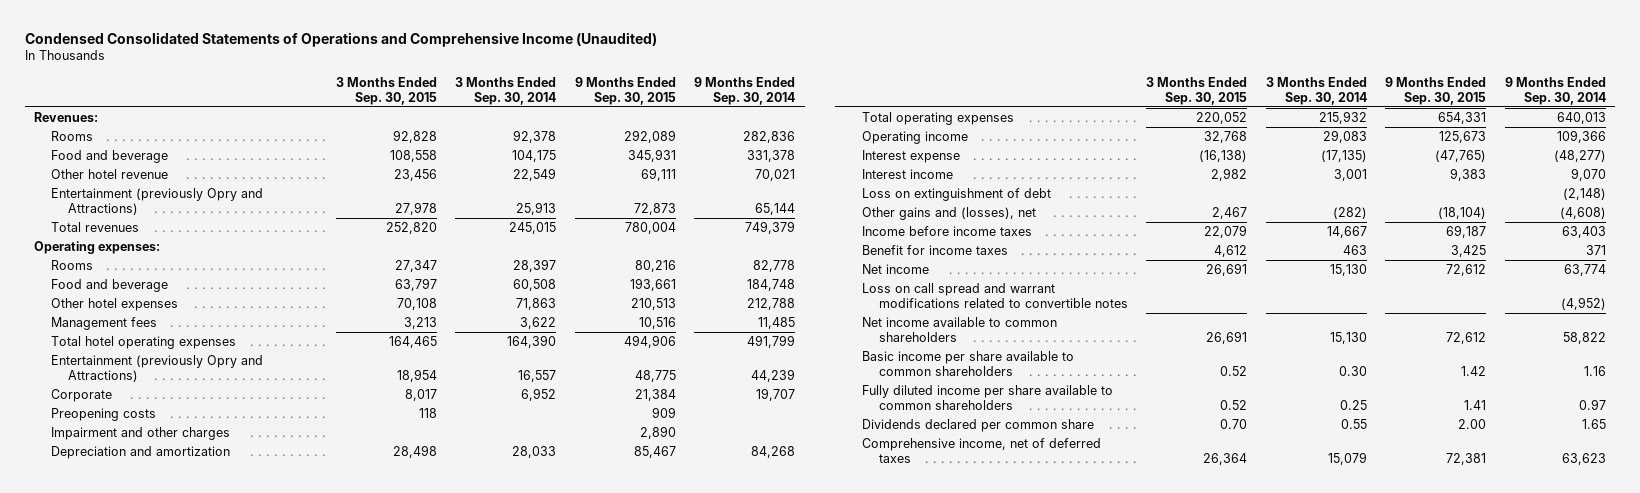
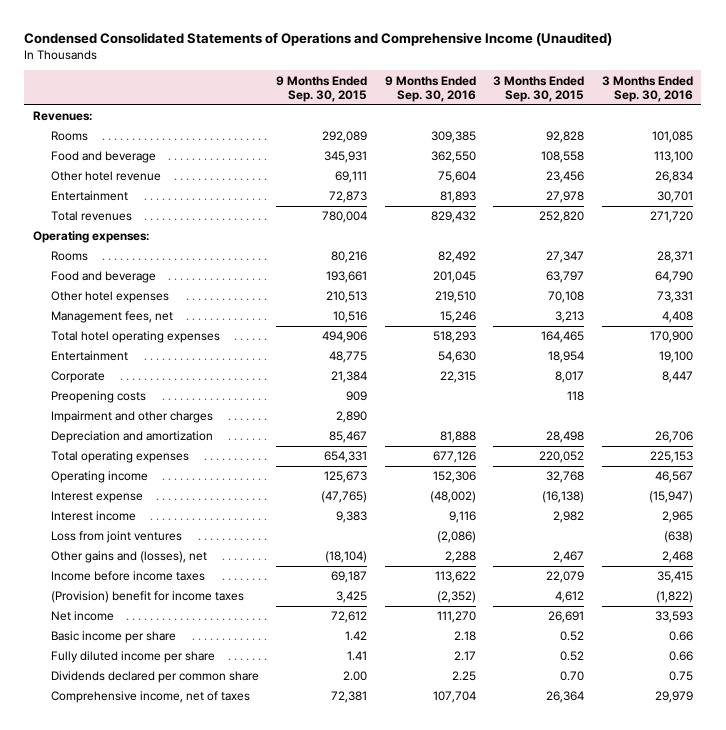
[455,76,557,105] 3 Months Ended Sep. 30, 2014 -> none
[694,76,796,105] 9 Months Ended Sep. 30, 2014 -> none
none -> [384,75,476,102] 9 Months Ended Sep. 30, 2016
none -> [601,75,693,102] 3 Months Ended Sep. 30, 2016
[51,187,264,216] Entertainment (previously Opry and Attractions) -> [50,191,128,202] Entertainment
[51,316,158,330] Management fees -> [50,311,173,324] Management fees, net
[51,354,264,383] Entertainment (previously Opry and Attractions) -> [50,351,128,362] Entertainment
[861,187,1051,201] Loss on extinguishment of debt -> none
none -> [50,531,182,544] Loss from joint ventures
[861,244,1008,255] Benefit for income taxes -> [50,591,244,604] (Provision) benefit for income taxes
[861,282,1128,309] Loss on call spread and warrant modifications related to convertible notes -> none
[861,316,1057,343] Net income available to common shareholders -> none
[861,350,1074,377] Basic income per share available to common shareholders -> [50,631,176,644] Basic income per share
[861,384,1113,411] Fully diluted income per share available to common shareholders -> [50,651,215,664] Fully diluted income per share
[861,437,1101,464] Comprehensive income, net of deferred taxes -> [50,691,250,704] Comprehensive income, net of taxes

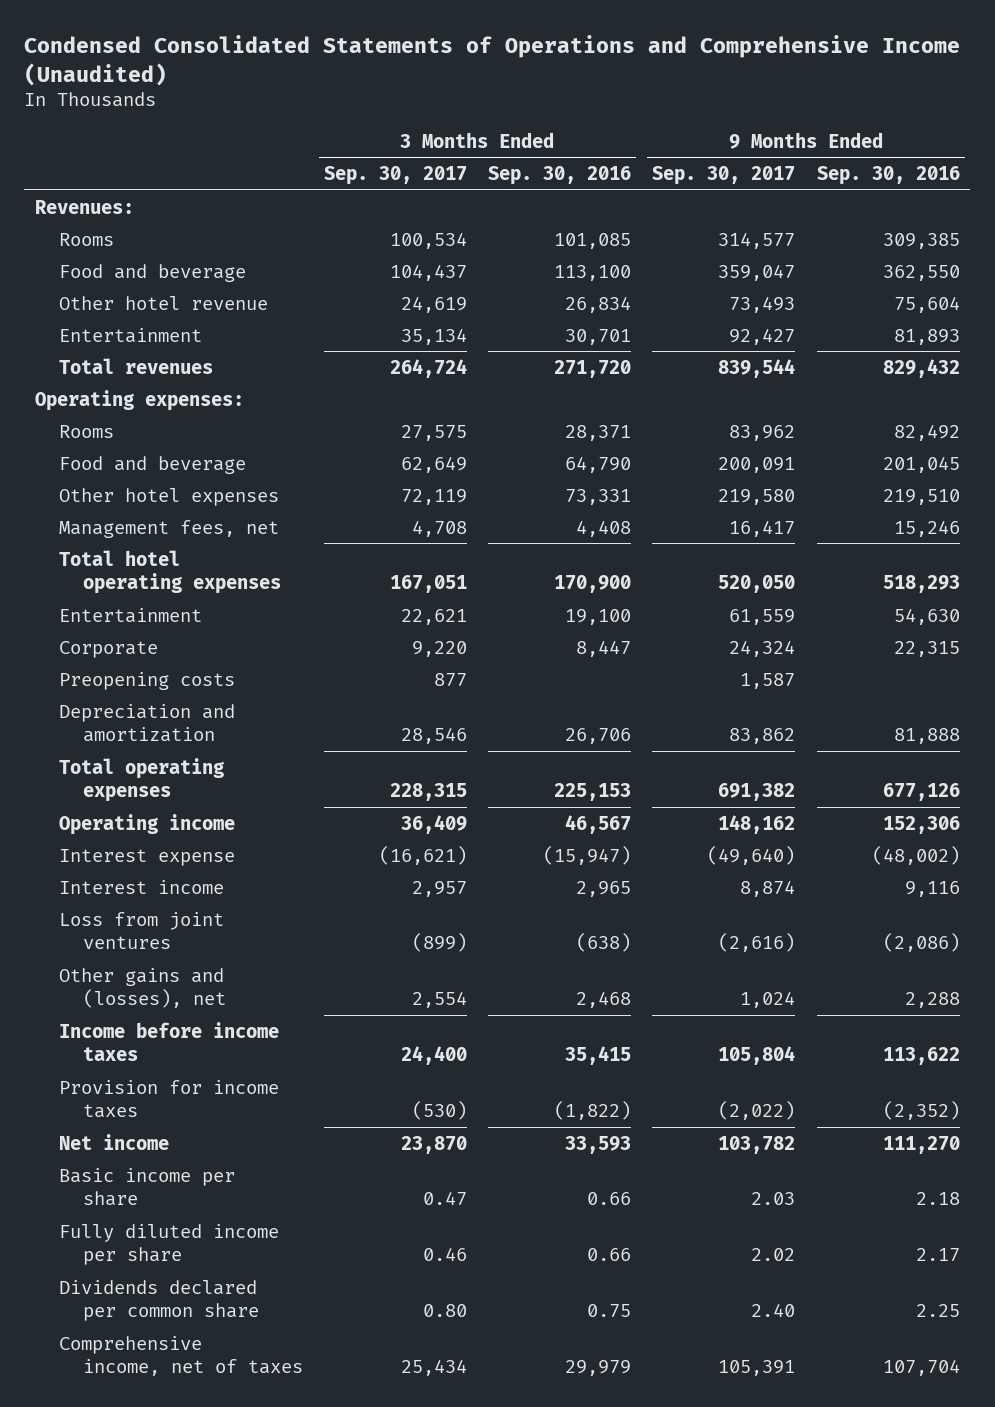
[276,75,368,102] 9 Months Ended Sep. 30, 2015 -> none
[493,75,585,102] 3 Months Ended Sep. 30, 2015 -> none
none -> [323,166,467,186] Sep. 30, 2017
none -> [652,166,796,186] Sep. 30, 2017
[50,411,213,424] Impairment and other charges -> none
[50,591,244,604] (Provision) benefit for income taxes -> [58,1079,279,1119] Provision for income taxes

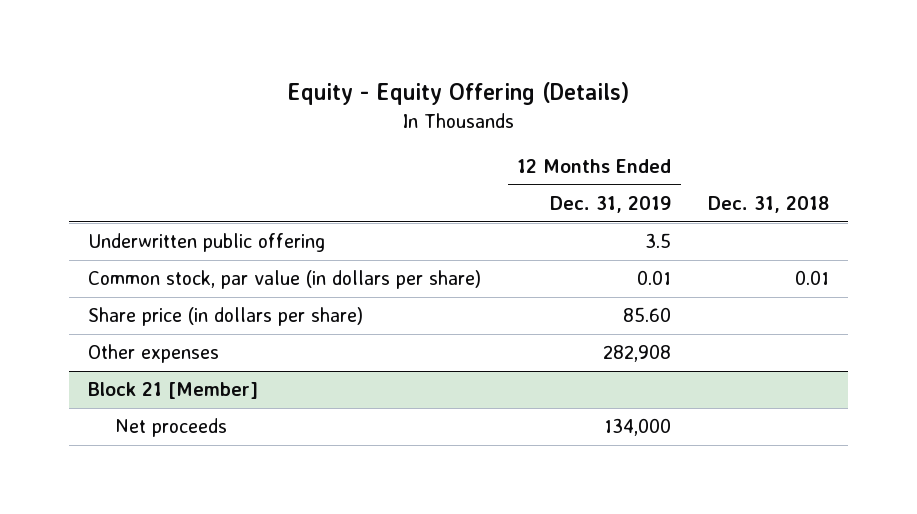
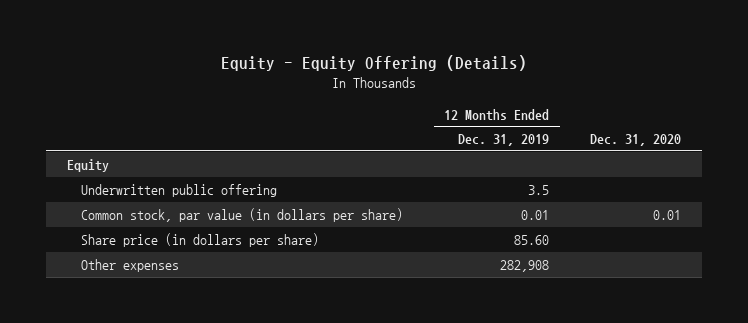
[708,196,830,214] Dec. 31, 2018 -> none
none -> [590,134,682,147] Dec. 31, 2020
none -> [66,158,109,172] Equity
[87,382,258,400] Block 21 [Member] -> none
[115,418,228,438] Net proceeds -> none

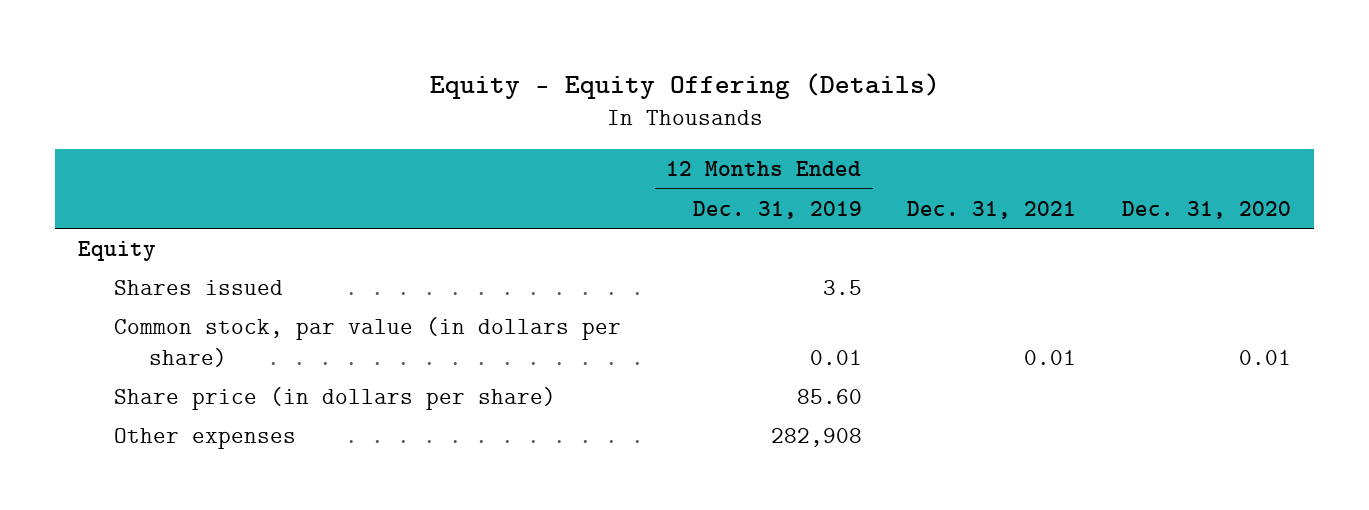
none -> [907,200,1077,219] Dec. 31, 2021
[81,183,278,197] Underwritten public offering -> [113,280,283,296] Shares issued

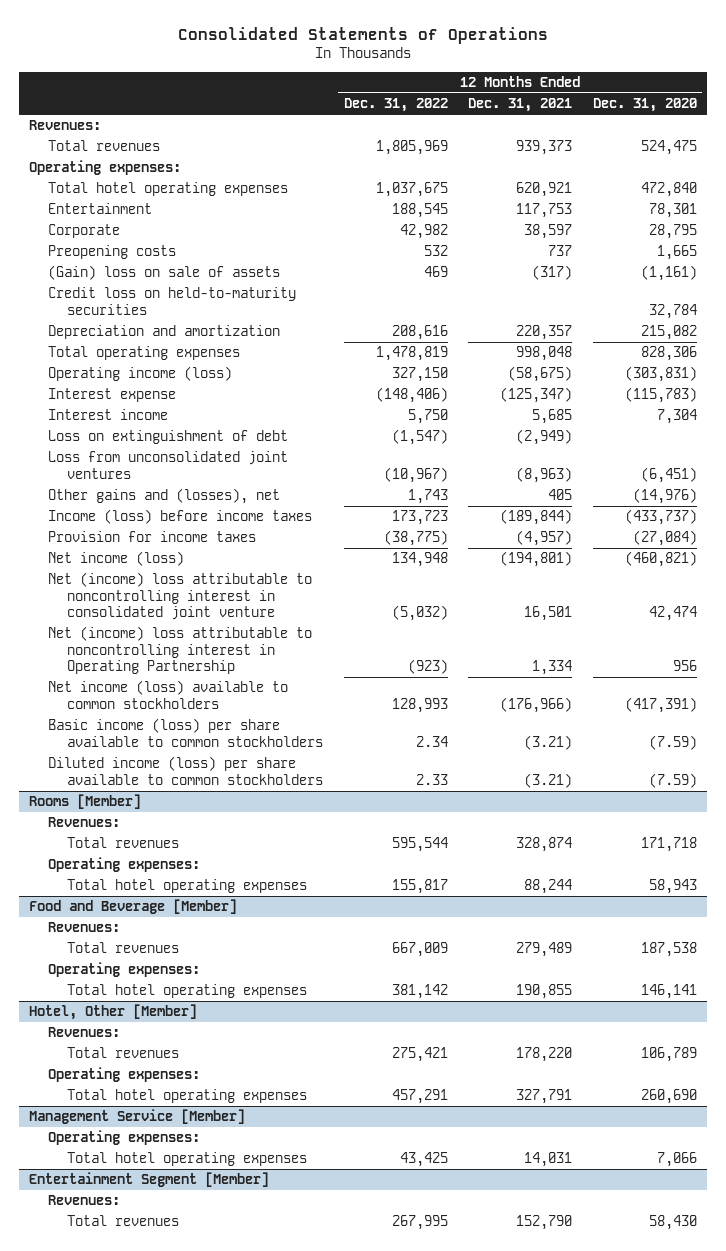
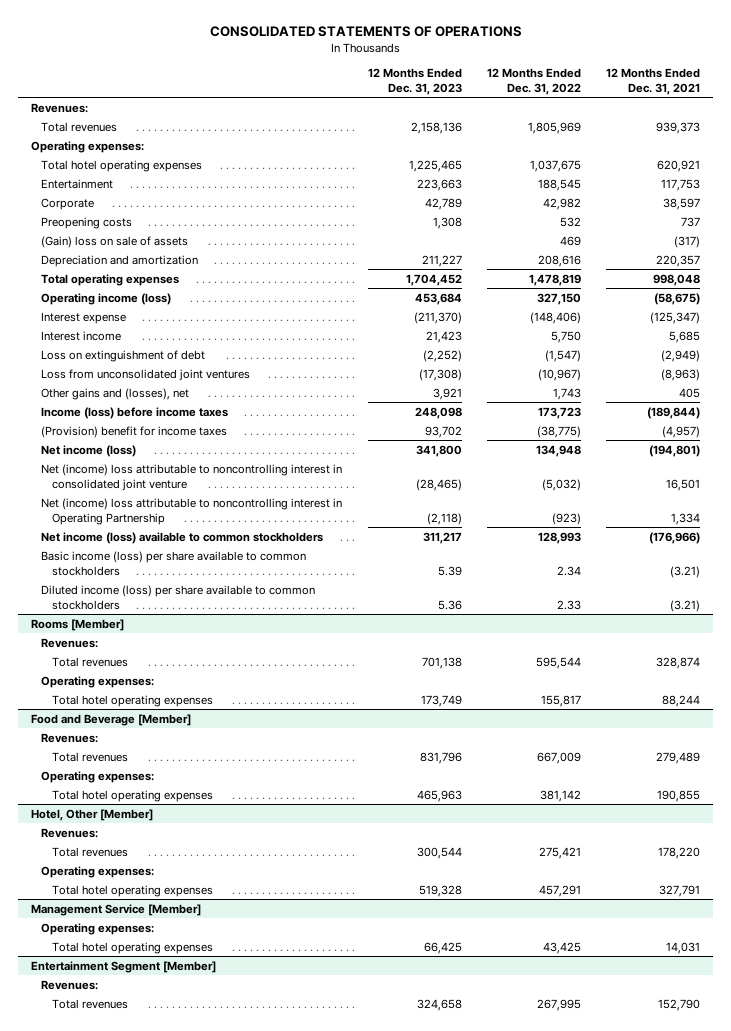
[178,27,549,45] Consolidated Statements of Operations -> [209,25,522,37] CONSOLIDATED STATEMENTS OF OPERATIONS
[592,98,697,113] Dec. 31, 2020 -> none
none -> [367,67,462,95] 12 Months Ended Dec. 31, 2023
[48,287,297,315] Credit loss on held-to-maturity securities -> none
[48,531,257,543] Provision for income taxes -> [41,425,228,438] (Provision) benefit for income taxes

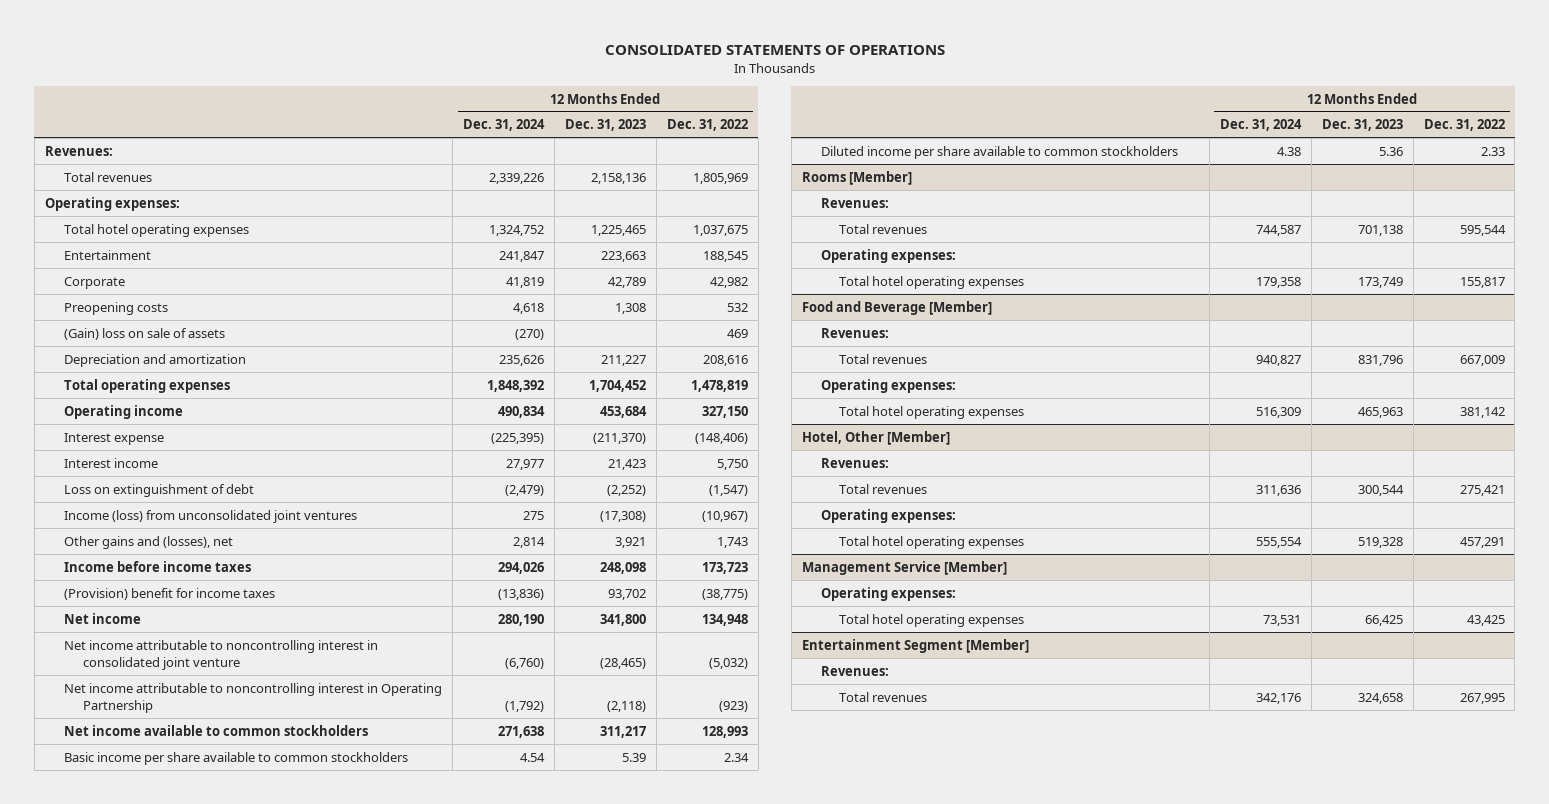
[606,67,701,95] 12 Months Ended Dec. 31, 2021 -> none
none -> [462,119,545,132] Dec. 31, 2024
[41,292,172,305] Operating income (loss) -> [63,404,183,419] Operating income
[41,368,251,381] Loss from unconsolidated joint ventures -> [63,509,357,523] Income (loss) from unconsolidated joint ventures
[41,406,229,419] Income (loss) before income taxes -> [63,560,251,572] Income before income taxes
[41,444,137,457] Net income (loss) -> [63,612,141,624] Net income
[41,463,343,491] Net (income) loss attributable to noncontrolling interest in consolidated joint venture -> [63,639,378,670] Net income attributable to noncontrolling interest in consolidated joint venture
[41,497,343,525] Net (income) loss attributable to noncontrolling interest in Operating Partnership -> [63,682,442,713] Net income attributable to noncontrolling interest in Operating Partnership
[41,531,324,544] Net income (loss) available to common stockholders -> [63,724,368,736] Net income available to common stockholders
[41,550,307,576] Basic income (loss) per share available to common stockholders -> [63,751,408,765] Basic income per share available to common stockholders
[41,584,316,610] Diluted income (loss) per share available to common stockholders -> [820,145,1178,159] Diluted income per share available to common stockholders

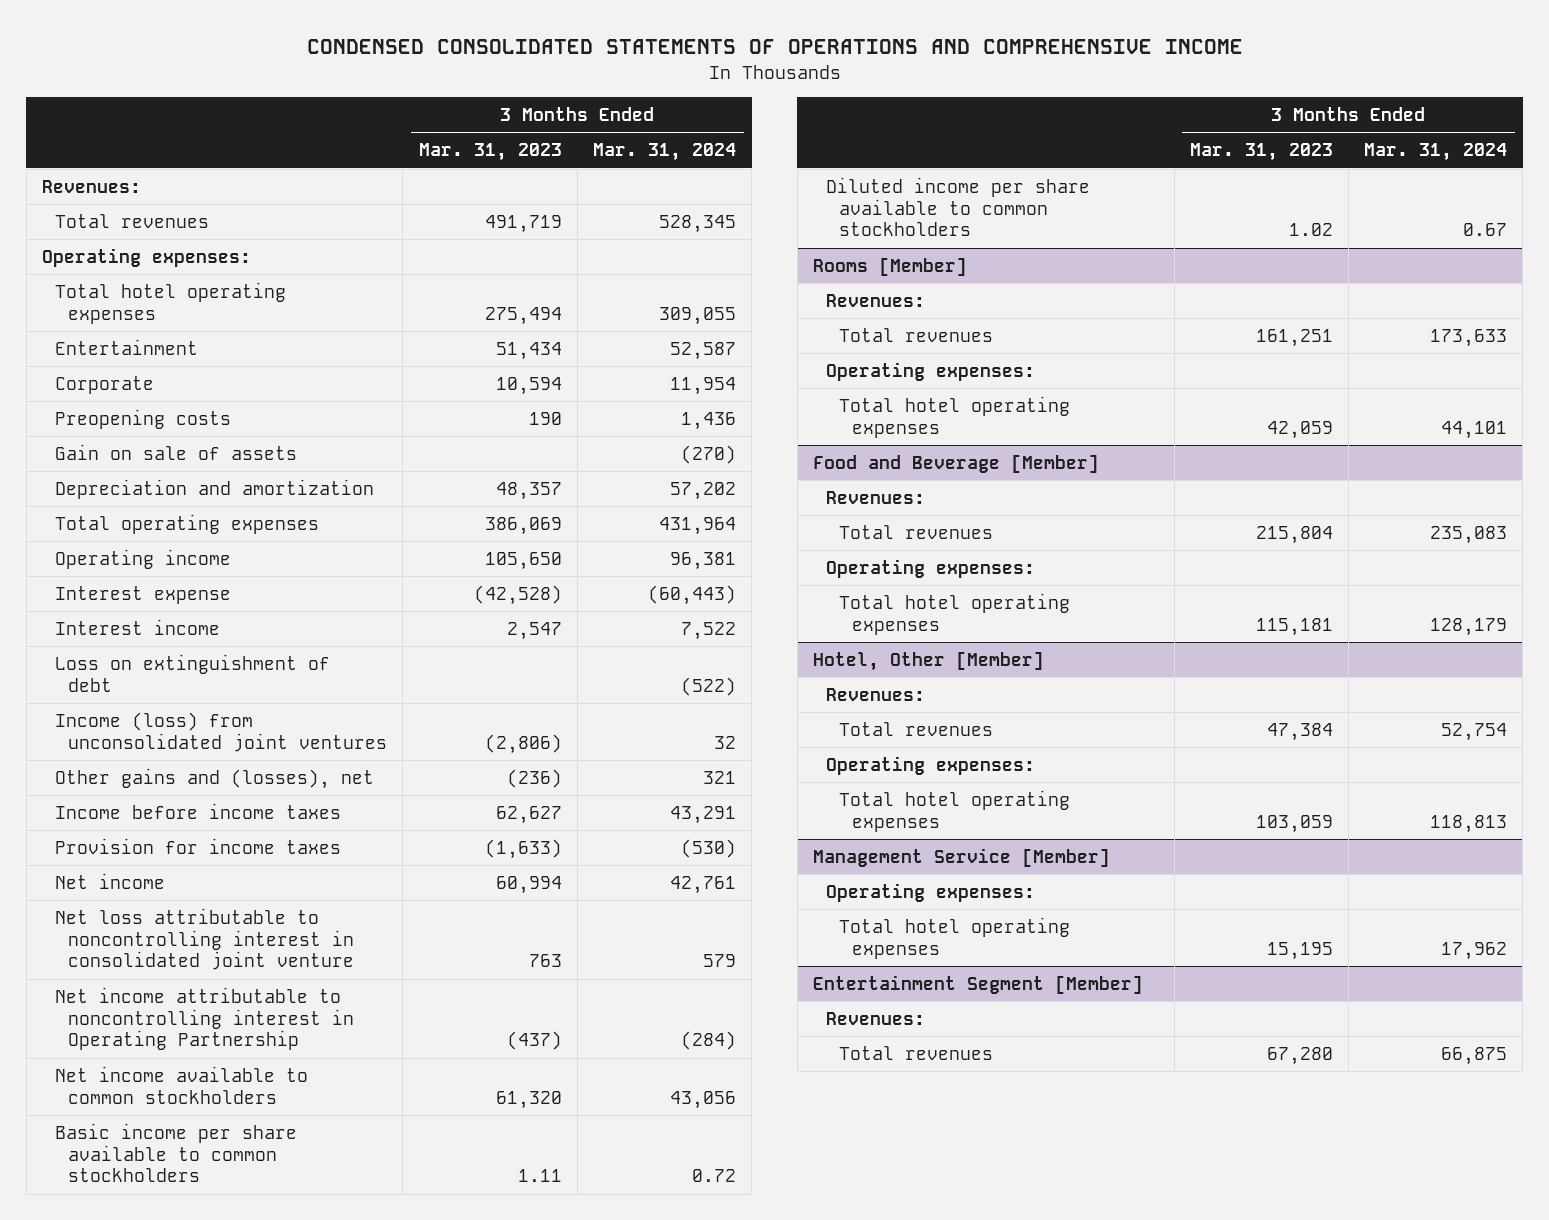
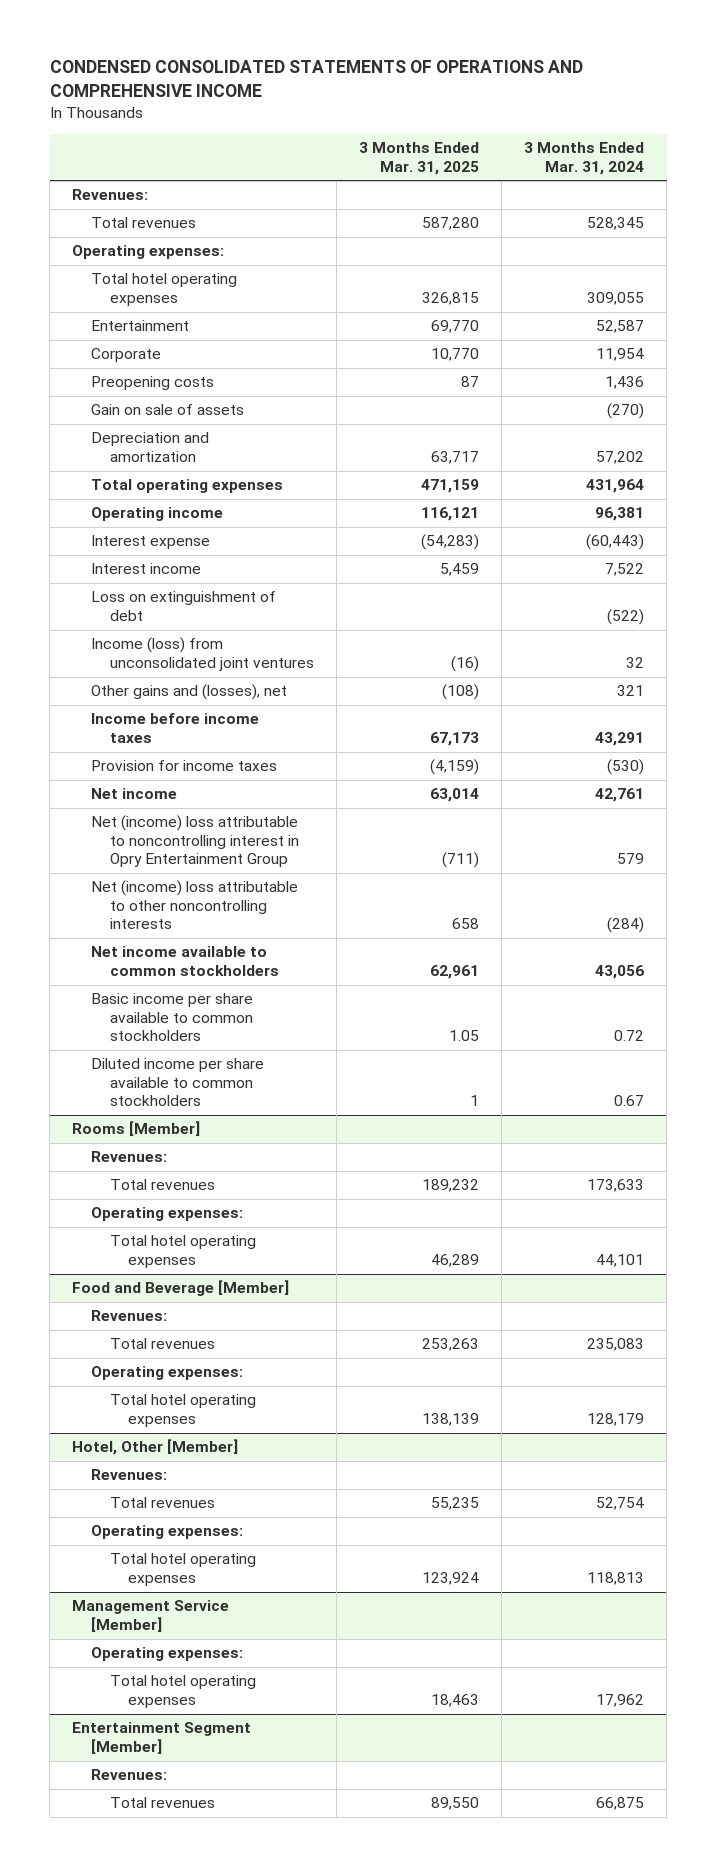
[418,143,562,162] Mar. 31, 2023 -> none
none -> [358,142,479,175] 3 Months Ended Mar. 31, 2025
[55,907,355,971] Net loss attributable to noncontrolling interest in consolidated joint venture -> [90,815,299,868] Net (income) loss attributable to noncontrolling interest in Opry Entertainment Group
[55,986,355,1051] Net income attributable to noncontrolling interest in Operating Partnership -> [90,880,298,930] Net (income) loss attributable to other noncontrolling interests

